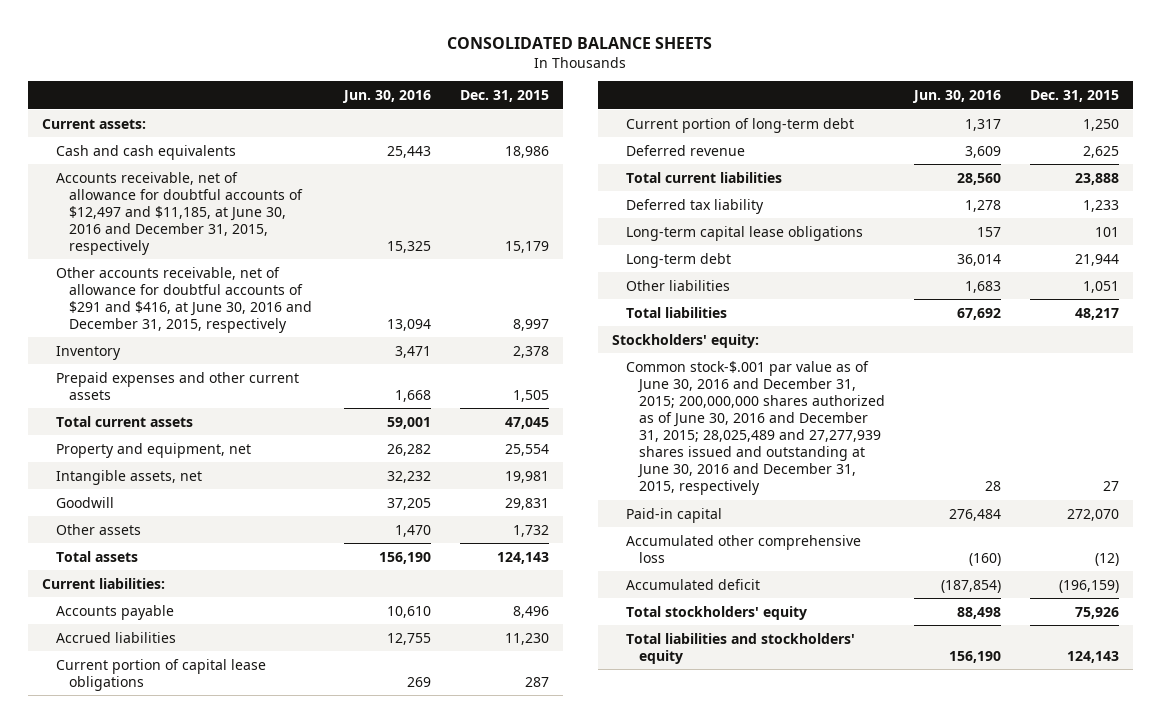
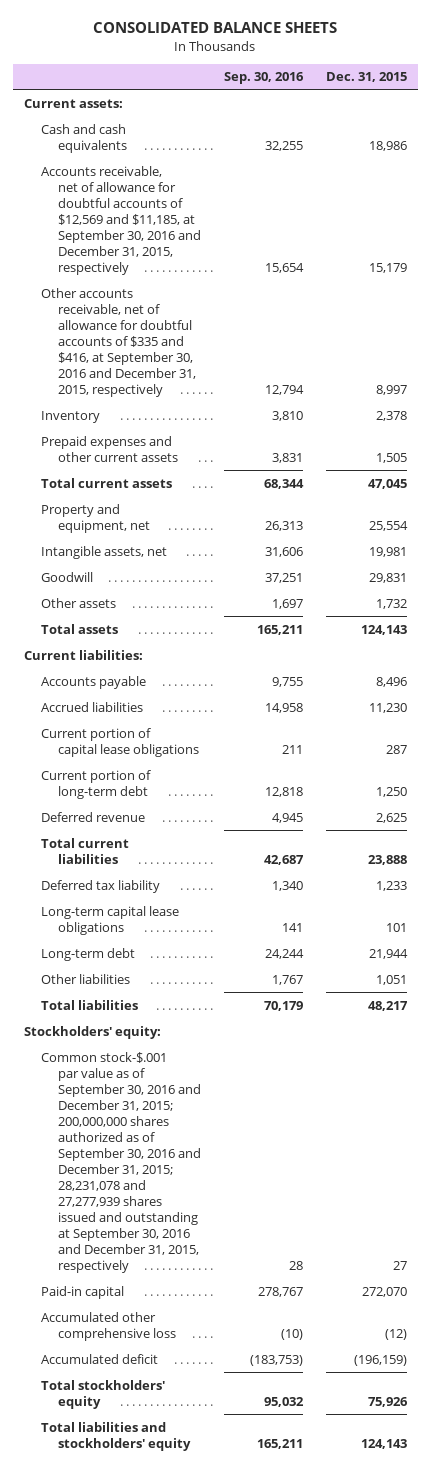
[342,90,432,104] Jun. 30, 2016 -> none
none -> [223,72,304,85] Sep. 30, 2016
[55,171,304,255] Accounts receivable, net of allowance for doubtful accounts of $12,497 and $11,185, at June 30, 2016 and December 31, 2015, respectively -> [41,165,202,275] Accounts receivable, net of allowance for doubtful accounts of $12,569 and $11,185, at September 30, 2016 and December 31, 2015, respectively
[55,266,313,333] Other accounts receivable, net of allowance for doubtful accounts of $291 and $416, at June 30, 2016 and December 31, 2015, respectively -> [41,287,197,397] Other accounts receivable, net of allowance for doubtful accounts of $335 and $416, at September 30, 2016 and December 31, 2015, respectively
[625,360,886,495] Common stock-$.001 par value as of June 30, 2016 and December 31, 2015; 200,000,000 shares authorized as of June 30, 2016 and December 31, 2015; 28,025,489 and 27,277,939 shares issued and outstanding at June 30, 2016 and December 31, 2015, respectively -> [41,1051,202,1273] Common stock-$.001 par value as of September 30, 2016 and December 31, 2015; 200,000,000 shares authorized as of September 30, 2016 and December 31, 2015; 28,231,078 and 27,277,939 shares issued and outstanding at September 30, 2016 and December 31, 2015, respectively

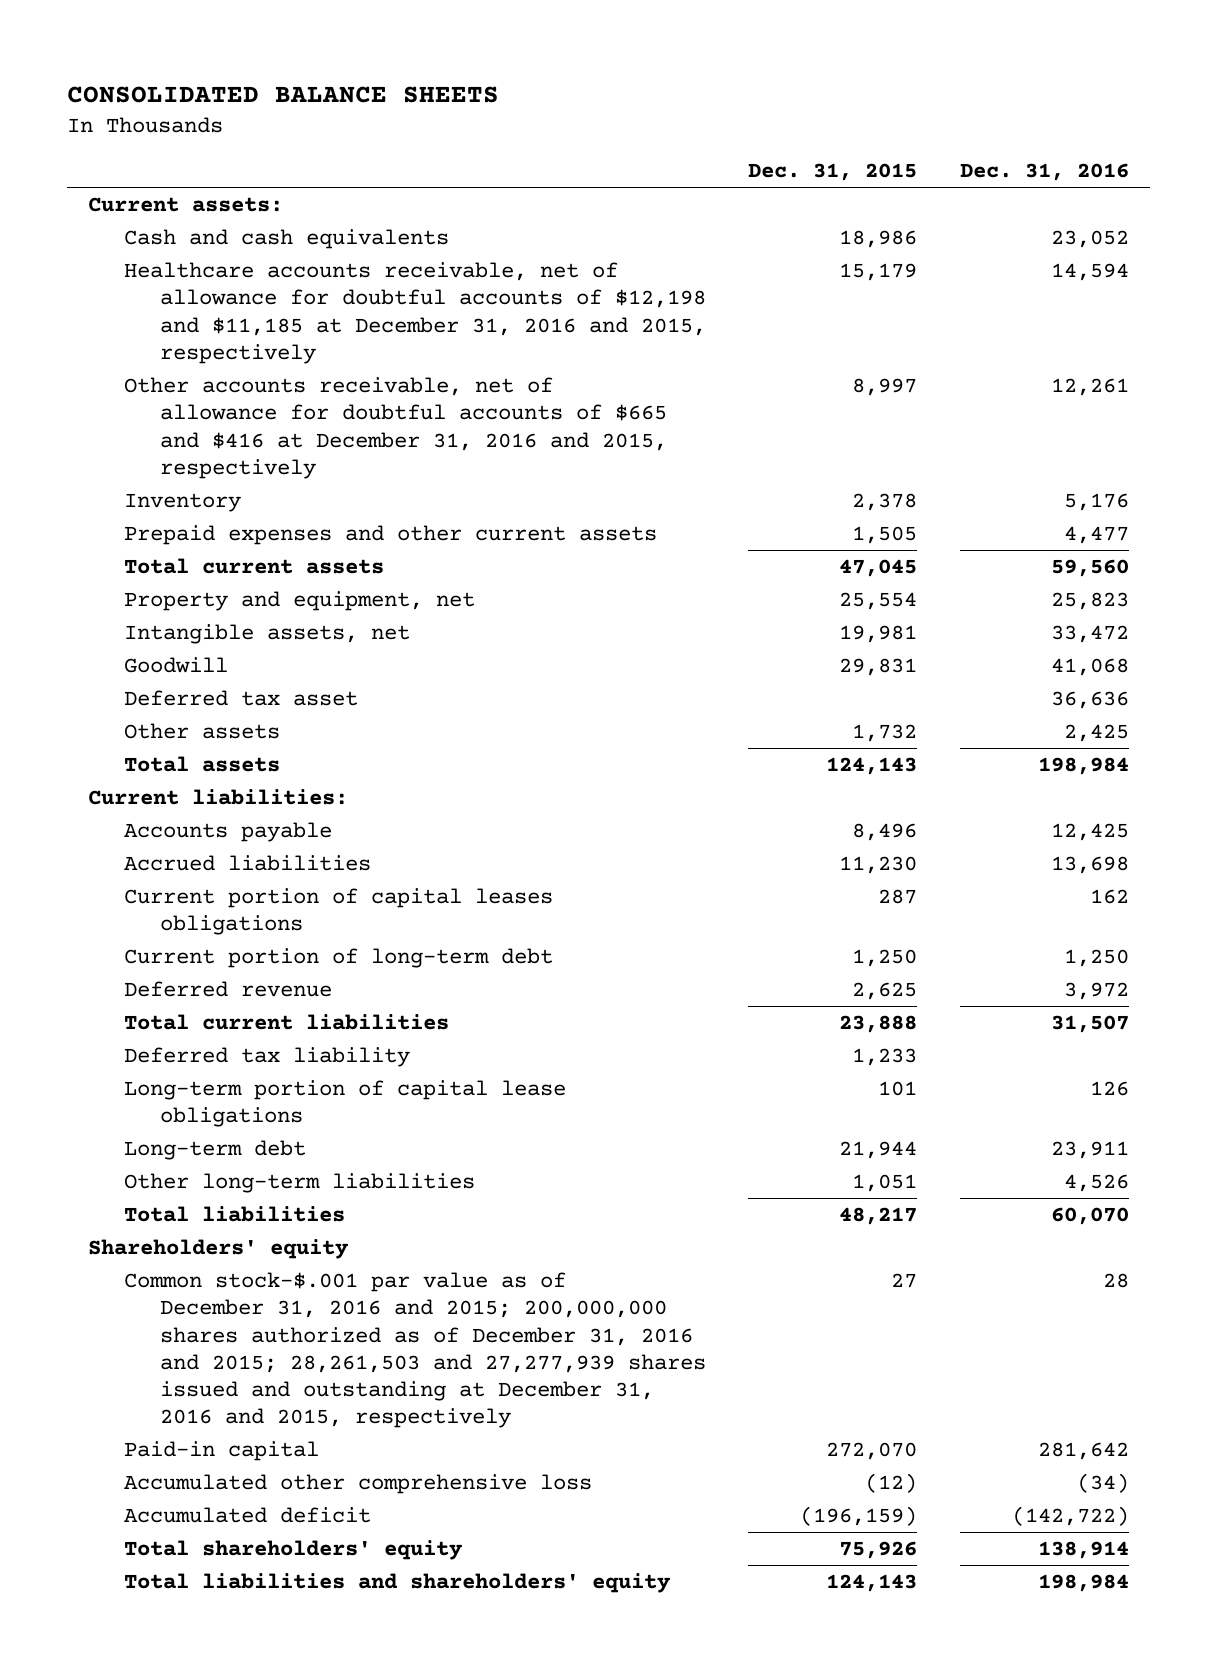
[223,72,304,85] Sep. 30, 2016 -> none
none -> [960,163,1130,182] Dec. 31, 2016
[41,165,202,275] Accounts receivable, net of allowance for doubtful accounts of $12,569 and $11,185, at September 30, 2016 and December 31, 2015, respectively -> [123,262,706,364] Healthcare accounts receivable, net of allowance for doubtful accounts of $12,198 and $11,185 at December 31, 2016 and 2015, respectively
[41,287,197,397] Other accounts receivable, net of allowance for doubtful accounts of $335 and $416, at September 30, 2016 and December 31, 2015, respectively -> [123,377,667,479] Other accounts receivable, net of allowance for doubtful accounts of $665 and $416 at December 31, 2016 and 2015, respectively
none -> [123,690,358,707] Deferred tax asset
[41,727,200,757] Current portion of capital lease obligations -> [123,888,553,936] Current portion of capital leases obligations
[41,905,180,935] Long-term capital lease obligations -> [123,1080,566,1128] Long-term portion of capital lease obligations
[41,973,131,984] Other liabilities -> [123,1173,475,1194] Other long-term liabilities
[23,1025,161,1039] Stockholders' equity: -> [88,1239,350,1260] Shareholders' equity
[41,1051,202,1273] Common stock-$.001 par value as of September 30, 2016 and December 31, 2015; 200,000,000 shares authorized as of September 30, 2016 and December 31, 2015; 28,231,078 and 27,277,939 shares issued and outstanding at September 30, 2016 and December 31, 2015, respectively -> [123,1272,706,1429] Common stock-$.001 par value as of December 31, 2016 and 2015; 200,000,000 shares authorized as of December 31, 2016 and 2015; 28,261,503 and 27,277,939 shares issued and outstanding at December 31, 2016 and 2015, respectively
[41,1379,166,1409] Total stockholders' equity -> [123,1540,463,1561] Total shareholders' equity
[41,1421,192,1451] Total liabilities and stockholders' equity -> [123,1573,671,1594] Total liabilities and shareholders' equity

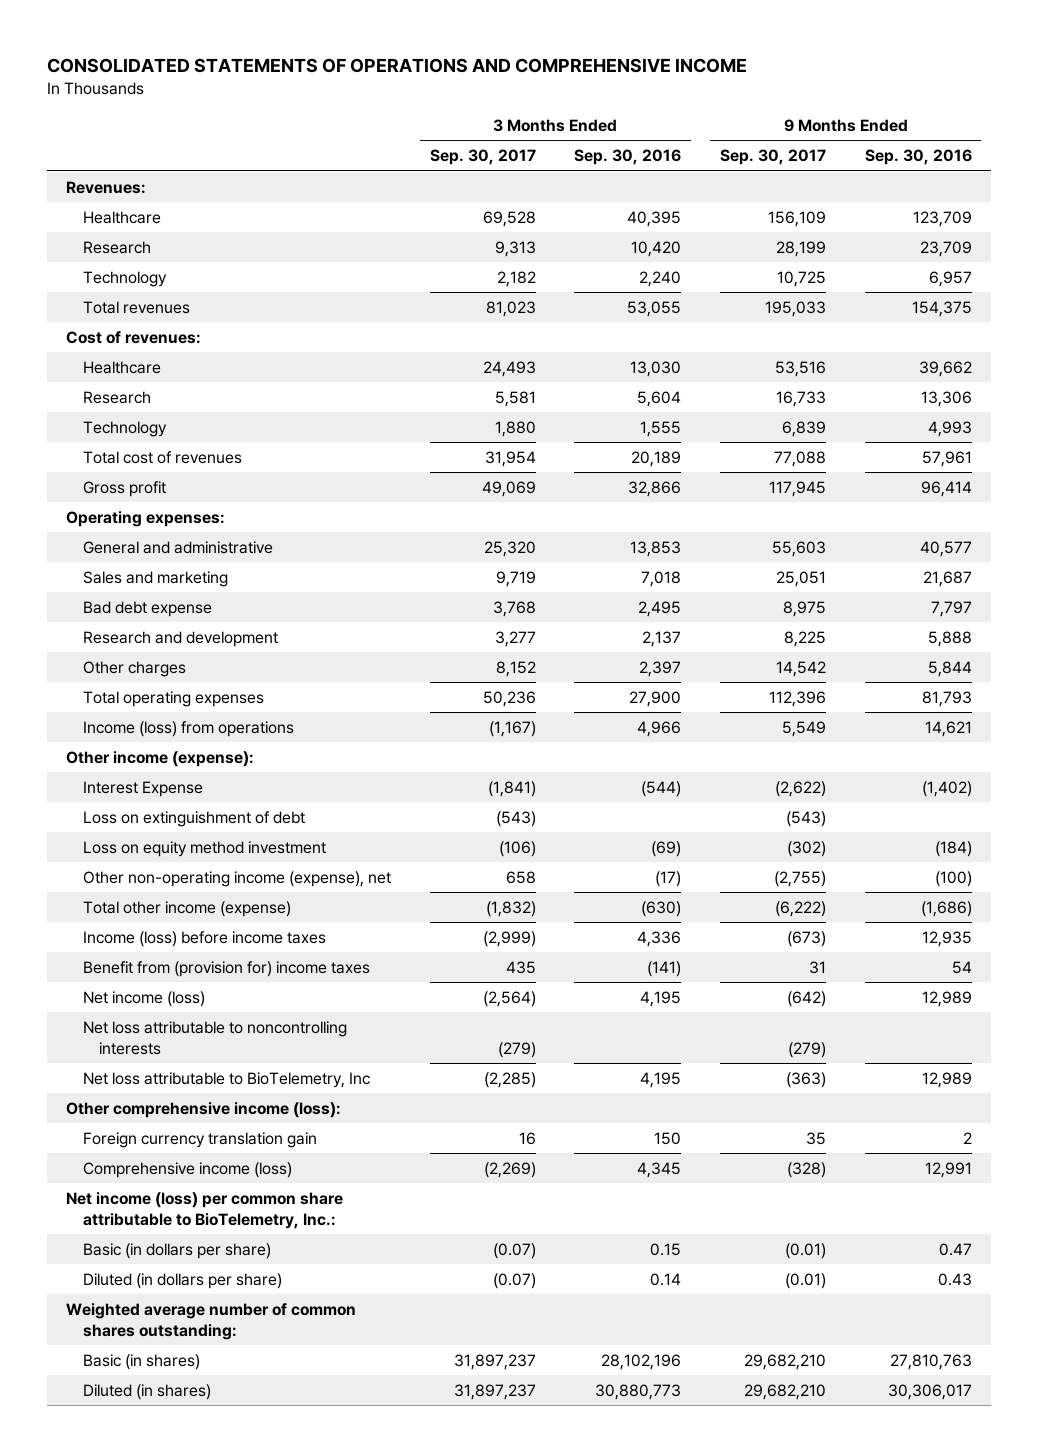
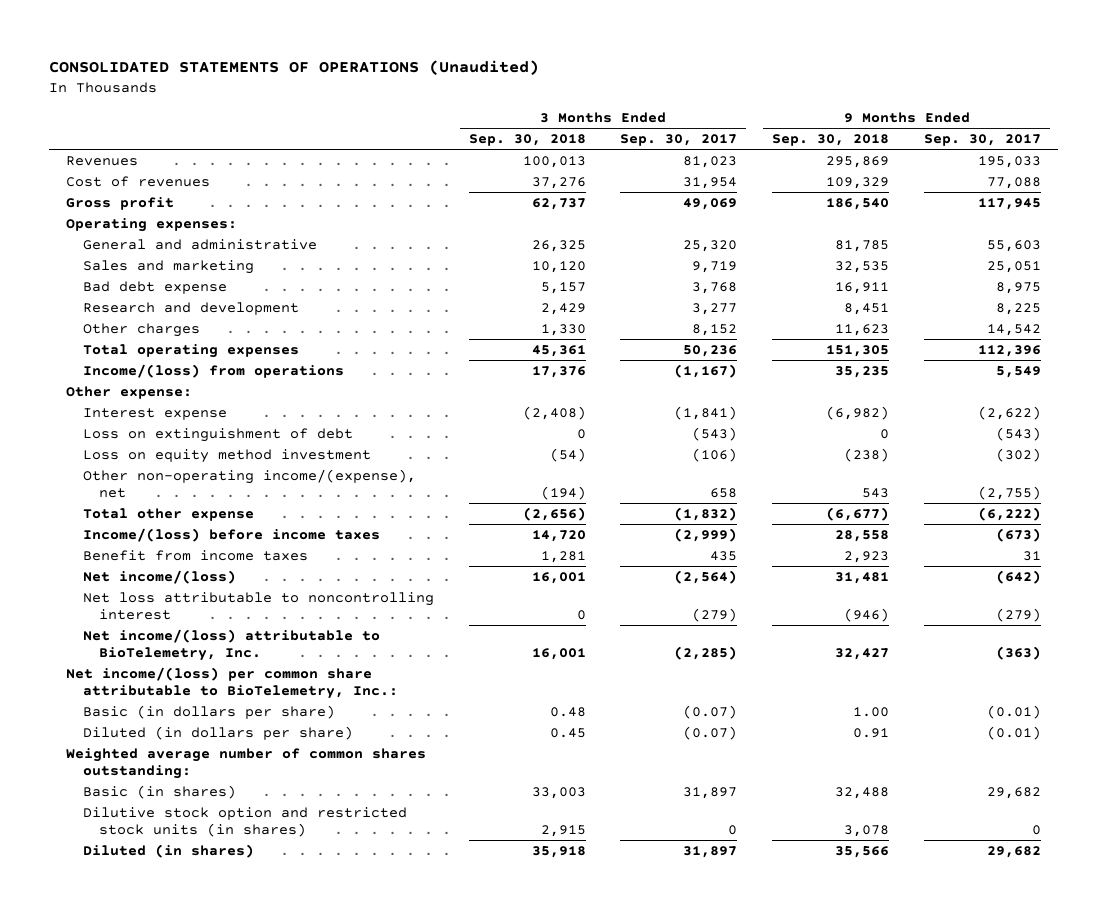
[46,58,747,74] CONSOLIDATED STATEMENTS OF OPERATIONS AND COMPREHENSIVE INCOME -> [49,60,540,76] CONSOLIDATED STATEMENTS OF OPERATIONS (Unaudited)
[574,149,682,166] Sep. 30, 2016 -> none
[864,149,972,166] Sep. 30, 2016 -> none
none -> [468,134,586,147] Sep. 30, 2018
none -> [772,134,890,147] Sep. 30, 2018
[66,180,147,194] Revenues: -> none
[82,210,161,224] Healthcare -> none
[82,240,151,254] Research -> none
[82,270,167,287] Technology -> none
[66,330,202,344] Cost of revenues: -> none
[82,360,161,374] Healthcare -> none
[82,390,151,404] Research -> none
[82,420,167,437] Technology -> none
[82,300,190,314] Total revenues -> [66,155,139,166] Revenues
[82,450,242,464] Total cost of revenues -> [66,175,211,187] Cost of revenues
[82,720,294,737] Income (loss) from operations -> [82,363,344,378] Income/(loss) from operations
[66,750,255,767] Other income (expense): -> [66,385,193,399] Other expense:
[82,780,203,797] Interest Expense -> [82,407,227,420] Interest expense
[66,1101,342,1118] Other comprehensive income (loss): -> none
[82,1131,317,1148] Foreign currency translation gain -> none
[82,1161,292,1178] Comprehensive income (loss) -> none
[82,870,391,887] Other non-operating income (expense), net -> [82,468,416,499] Other non-operating income/(expense), net
[82,900,291,917] Total other income (expense) -> [82,507,254,521] Total other expense
[82,930,326,947] Income (loss) before income taxes -> [82,527,380,542] Income/(loss) before income taxes
[82,960,370,977] Benefit from (provision for) income taxes -> [82,549,308,561] Benefit from income taxes
[82,990,205,1007] Net income (loss) -> [82,569,236,584] Net income/(loss)
[82,1020,347,1055] Net loss attributable to noncontrolling interests -> [82,591,434,621] Net loss attributable to noncontrolling interest
[82,1071,370,1088] Net loss attributable to BioTelemetry, Inc -> [82,628,380,662] Net income/(loss) attributable to BioTelemetry, Inc.
[66,1191,344,1229] Net income (loss) per common share attributable to BioTelemetry, Inc.: -> [66,666,398,700] Net income/(loss) per common share attributable to BioTelemetry, Inc.:
[453,1353,536,1370] 31,897,237 -> [683,786,738,799] 31,897
[744,1353,827,1370] 29,682,210 -> [986,786,1041,799] 29,682
none -> [82,806,407,838] Dilutive stock option and restricted stock units (in shares)
[453,1383,536,1400] 31,897,237 -> [683,845,738,858] 31,897
[744,1383,827,1400] 29,682,210 -> [986,845,1041,858] 29,682

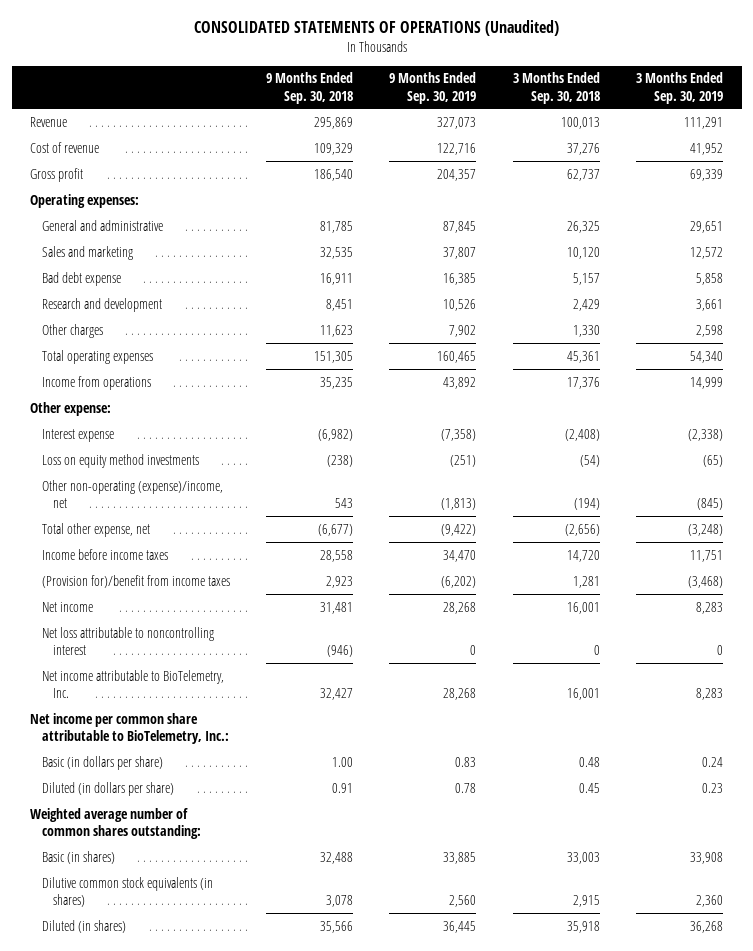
[620,134,738,147] Sep. 30, 2017 -> none
[923,134,1041,147] Sep. 30, 2017 -> none
none -> [389,72,477,104] 9 Months Ended Sep. 30, 2019
none -> [636,72,724,104] 3 Months Ended Sep. 30, 2019
[66,155,139,166] Revenues -> [29,116,67,127] Revenue
[66,175,211,187] Cost of revenues -> [29,141,99,153] Cost of revenue
[82,363,344,378] Income/(loss) from operations -> [41,375,151,390] Income from operations
[82,427,353,442] Loss on extinguishment of debt -> none
[82,448,371,463] Loss on equity method investment -> [41,453,199,468] Loss on equity method investments
[82,468,416,499] Other non-operating income/(expense), net -> [41,479,223,508] Other non-operating (expense)/income, net
[82,507,254,521] Total other expense -> [41,522,150,537] Total other expense, net
[82,527,380,542] Income/(loss) before income taxes -> [41,548,168,560] Income before income taxes
[82,549,308,561] Benefit from income taxes -> [41,574,230,588] (Provision for)/benefit from income taxes
[82,569,236,584] Net income/(loss) -> [41,601,93,612] Net income
[82,628,380,662] Net income/(loss) attributable to BioTelemetry, Inc. -> [41,669,224,698] Net income attributable to BioTelemetry, Inc.
[66,666,398,700] Net income/(loss) per common share attributable to BioTelemetry, Inc.: -> [29,712,229,744] Net income per common share attributable to BioTelemetry, Inc.:
[82,806,407,838] Dilutive stock option and restricted stock units (in shares) -> [41,876,213,907] Dilutive common stock equivalents (in shares)

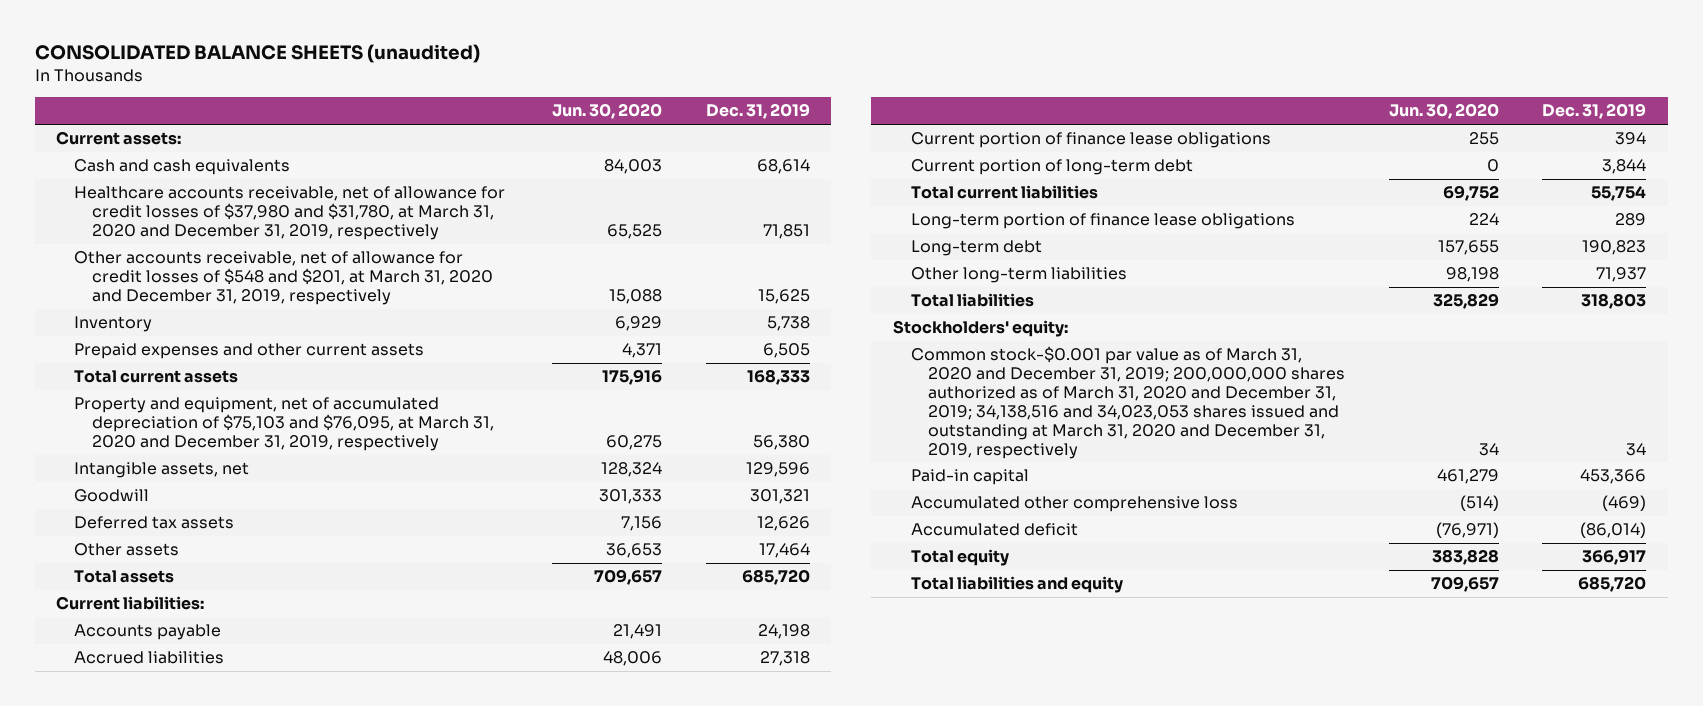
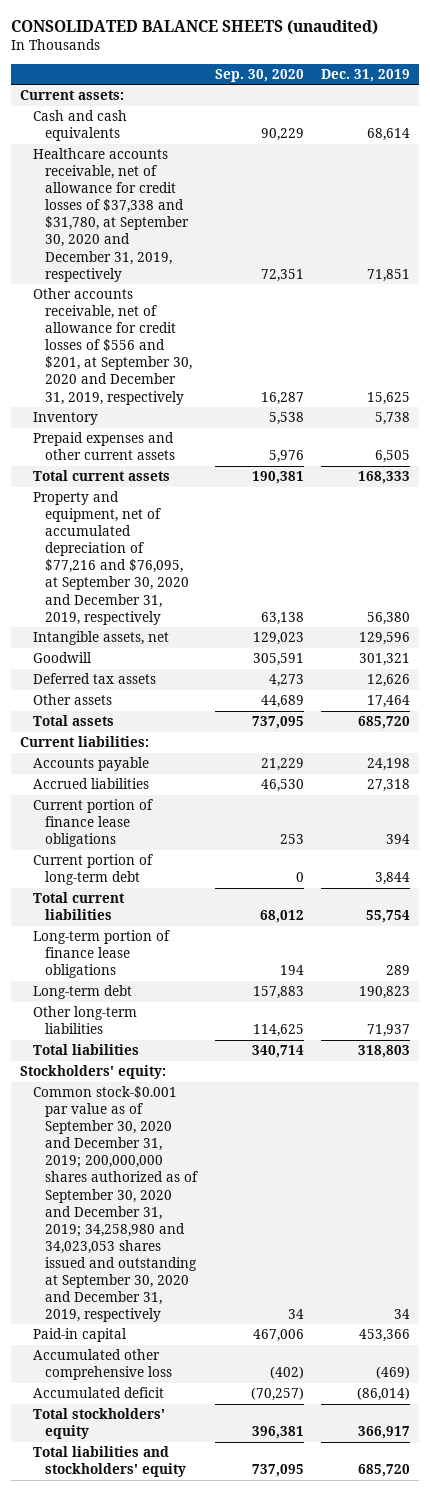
[552,103,663,120] Jun. 30, 2020 -> none
none -> [214,68,304,82] Sep. 30, 2020
[73,186,505,241] Healthcare accounts receivable, net of allowance for credit losses of $37,980 and $31,780, at March 31, 2020 and December 31, 2019, respectively -> [32,148,190,282] Healthcare accounts receivable, net of allowance for credit losses of $37,338 and $31,780, at September 30, 2020 and December 31, 2019, respectively
[73,251,493,306] Other accounts receivable, net of allowance for credit losses of $548 and $201, at March 31, 2020 and December 31, 2019, respectively -> [32,288,193,405] Other accounts receivable, net of allowance for credit losses of $556 and $201, at September 30, 2020 and December 31, 2019, respectively
[73,397,494,452] Property and equipment, net of accumulated depreciation of $75,103 and $76,095, at March 31, 2020 and December 31, 2019, respectively -> [32,491,190,625] Property and equipment, net of accumulated depreciation of $77,216 and $76,095, at September 30, 2020 and December 31, 2019, respectively
[910,346,1346,459] Common stock-$0.001 par value as of March 31, 2020 and December 31, 2019; 200,000,000 shares authorized as of March 31, 2020 and December 31, 2019; 34,138,516 and 34,023,053 shares issued and outstanding at March 31, 2020 and December 31, 2019, respectively -> [32,1086,199,1322] Common stock-$0.001 par value as of September 30, 2020 and December 31, 2019; 200,000,000 shares authorized as of September 30, 2020 and December 31, 2019; 34,258,980 and 34,023,053 shares issued and outstanding at September 30, 2020 and December 31, 2019, respectively
[910,549,1009,567] Total equity -> [32,1408,165,1440] Total stockholders' equity
[910,576,1123,594] Total liabilities and equity -> [32,1446,187,1478] Total liabilities and stockholders' equity

